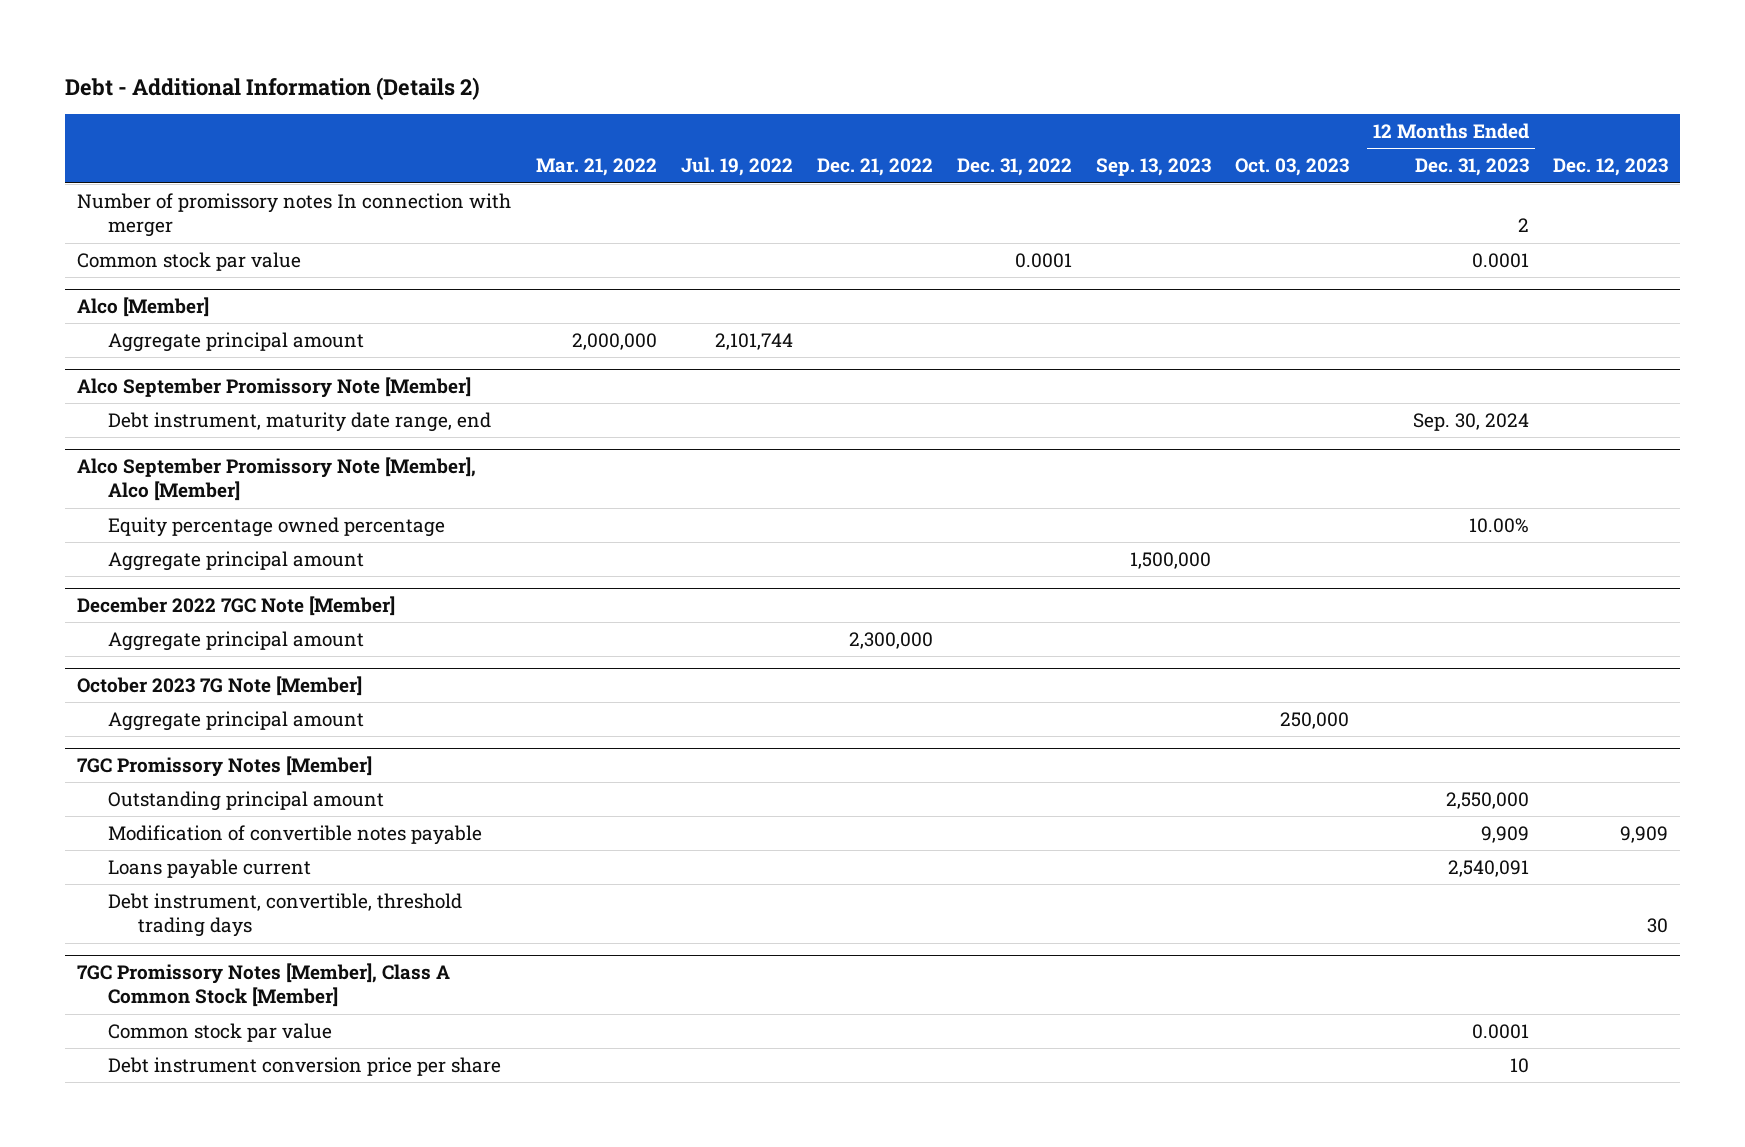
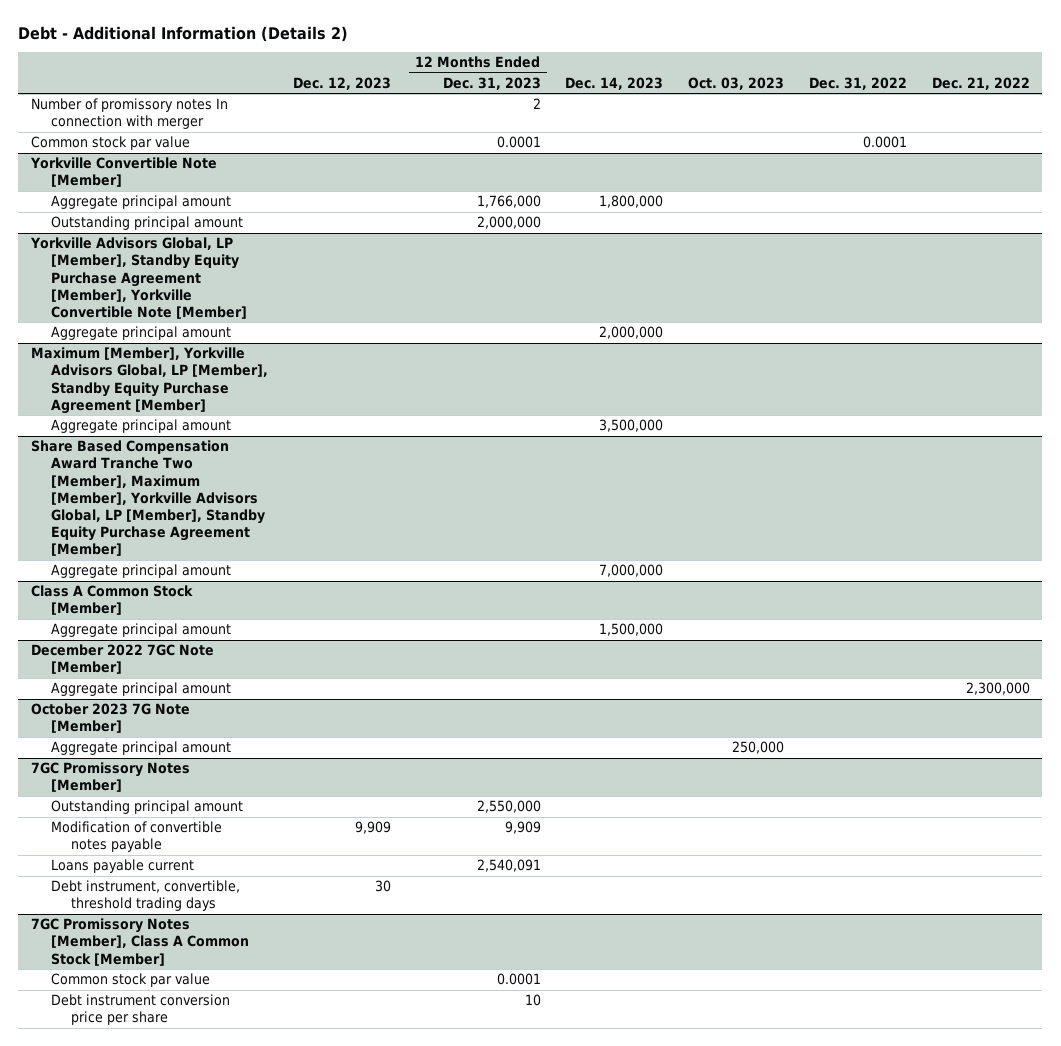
[535,158,657,177] Mar. 21, 2022 -> none
[680,157,793,177] Jul. 19, 2022 -> none
[1095,158,1211,177] Sep. 13, 2023 -> none
none -> [565,76,664,90] Dec. 14, 2023
[77,297,210,318] Alco [Member] -> none
[107,331,364,352] Aggregate principal amount -> none
[77,377,472,399] Alco September Promissory Note [Member] -> none
[107,411,491,432] Debt instrument, maturity date range, end -> none
[77,457,477,502] Alco September Promissory Note [Member], Alco [Member] -> none
[107,516,445,537] Equity percentage owned percentage -> none
[107,550,364,571] Aggregate principal amount -> none
none -> [29,157,217,188] Yorkville Convertible Note [Member]
none -> [50,195,231,210] Aggregate principal amount
none -> [50,216,243,231] Outstanding principal amount
none -> [29,237,247,320] Yorkville Advisors Global, LP [Member], Standby Equity Purchase Agreement [Member], Yorkville Convertible Note [Member]
none -> [50,326,231,341] Aggregate principal amount
none -> [30,347,268,414] Maximum [Member], Yorkville Advisors Global, LP [Member], Standby Equity Purchase Agreement [Member]
none -> [50,419,231,434] Aggregate principal amount
none -> [30,440,265,557] Share Based Compensation Award Tranche Two [Member], Maximum [Member], Yorkville Advisors Global, LP [Member], Standby Equity Purchase Agreement [Member]
none -> [50,564,231,579] Aggregate principal amount
none -> [30,585,193,616] Class A Common Stock [Member]
none -> [50,623,231,638] Aggregate principal amount

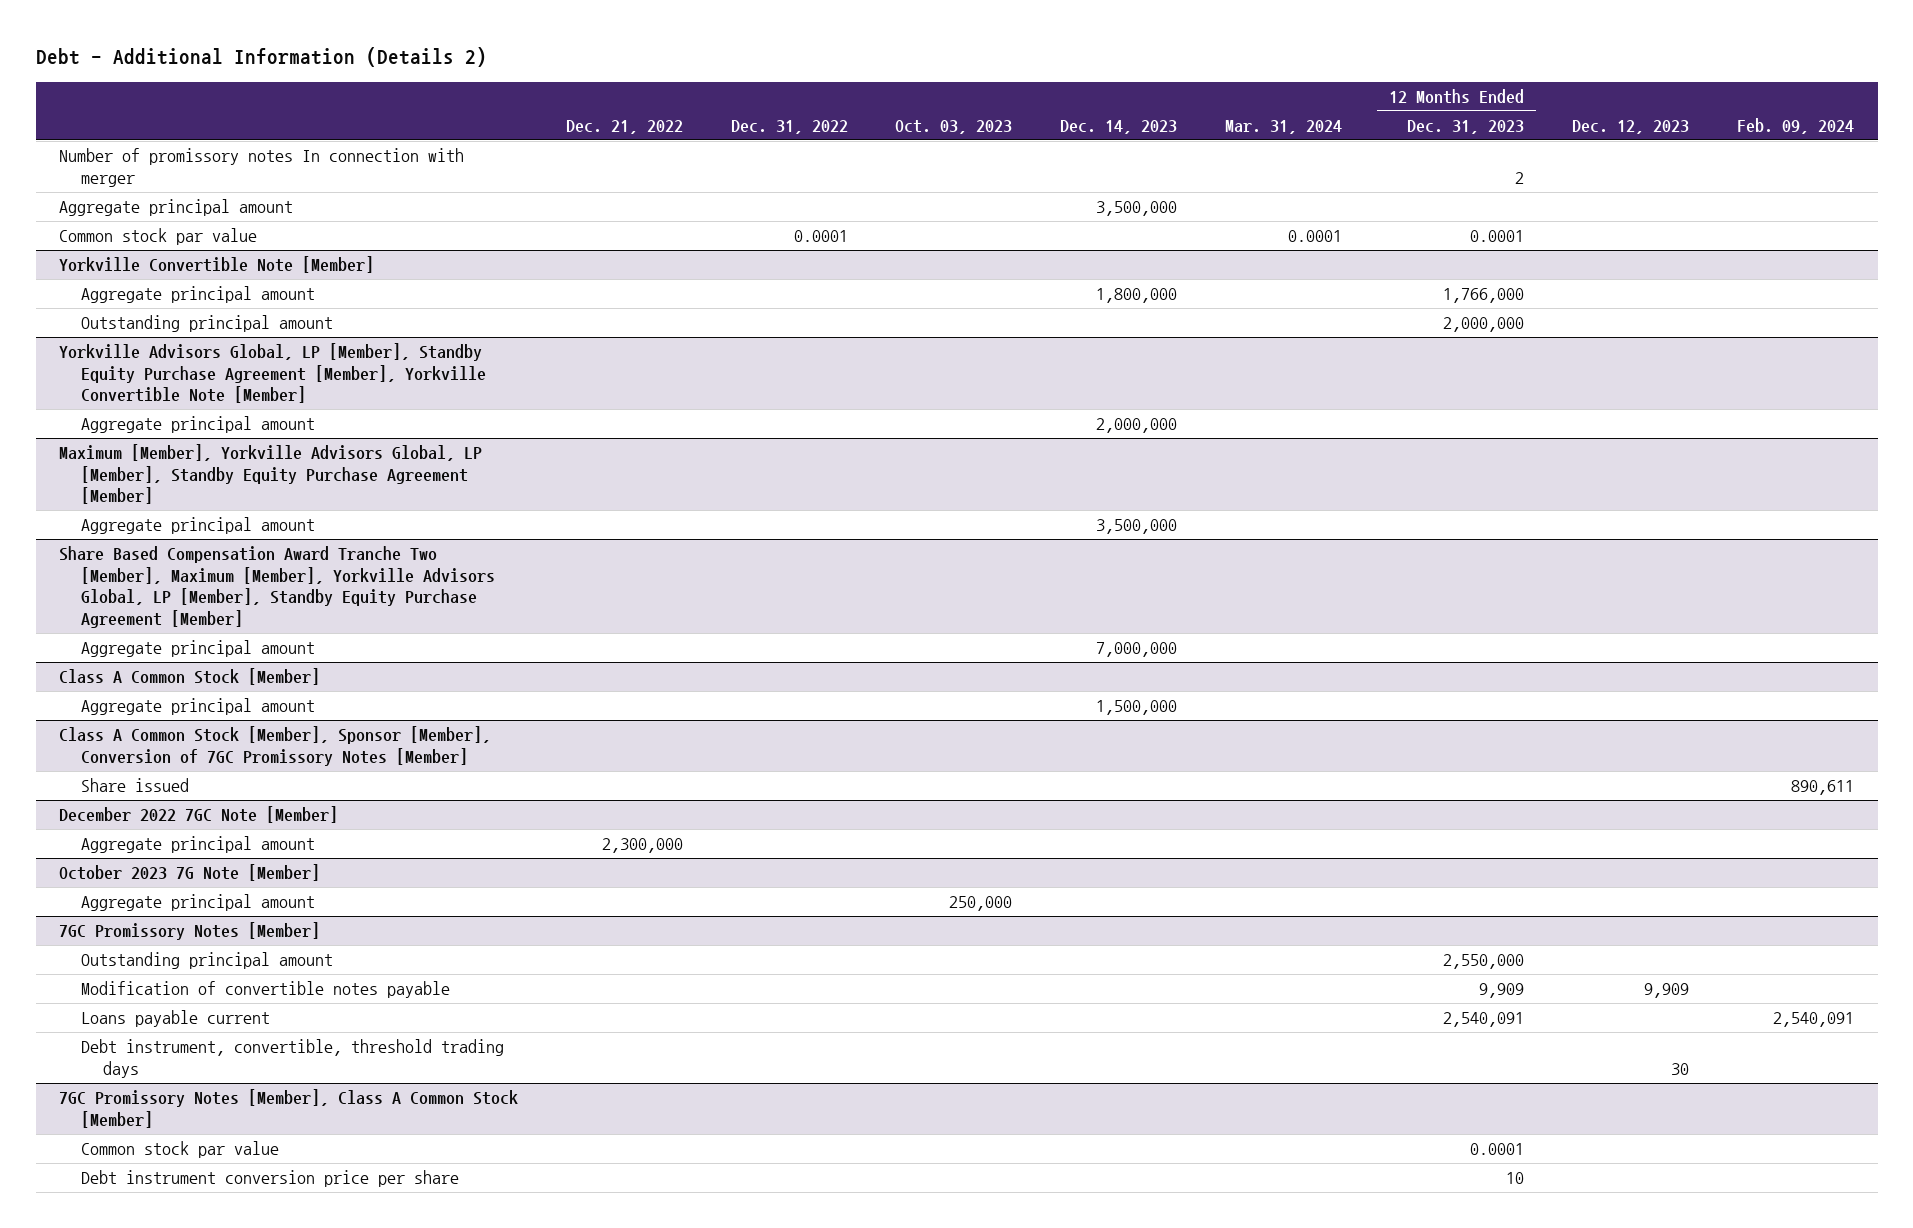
none -> [1224,119,1342,134] Mar. 31, 2024
none -> [1736,117,1854,134] Feb. 09, 2024
none -> [59,199,294,217] Aggregate principal amount
none -> [59,726,492,766] Class A Common Stock [Member], Sponsor [Member], Conversion of 7GC Promissory Notes [Member]
none -> [80,778,189,793] Share issued

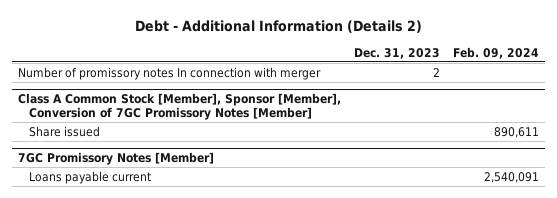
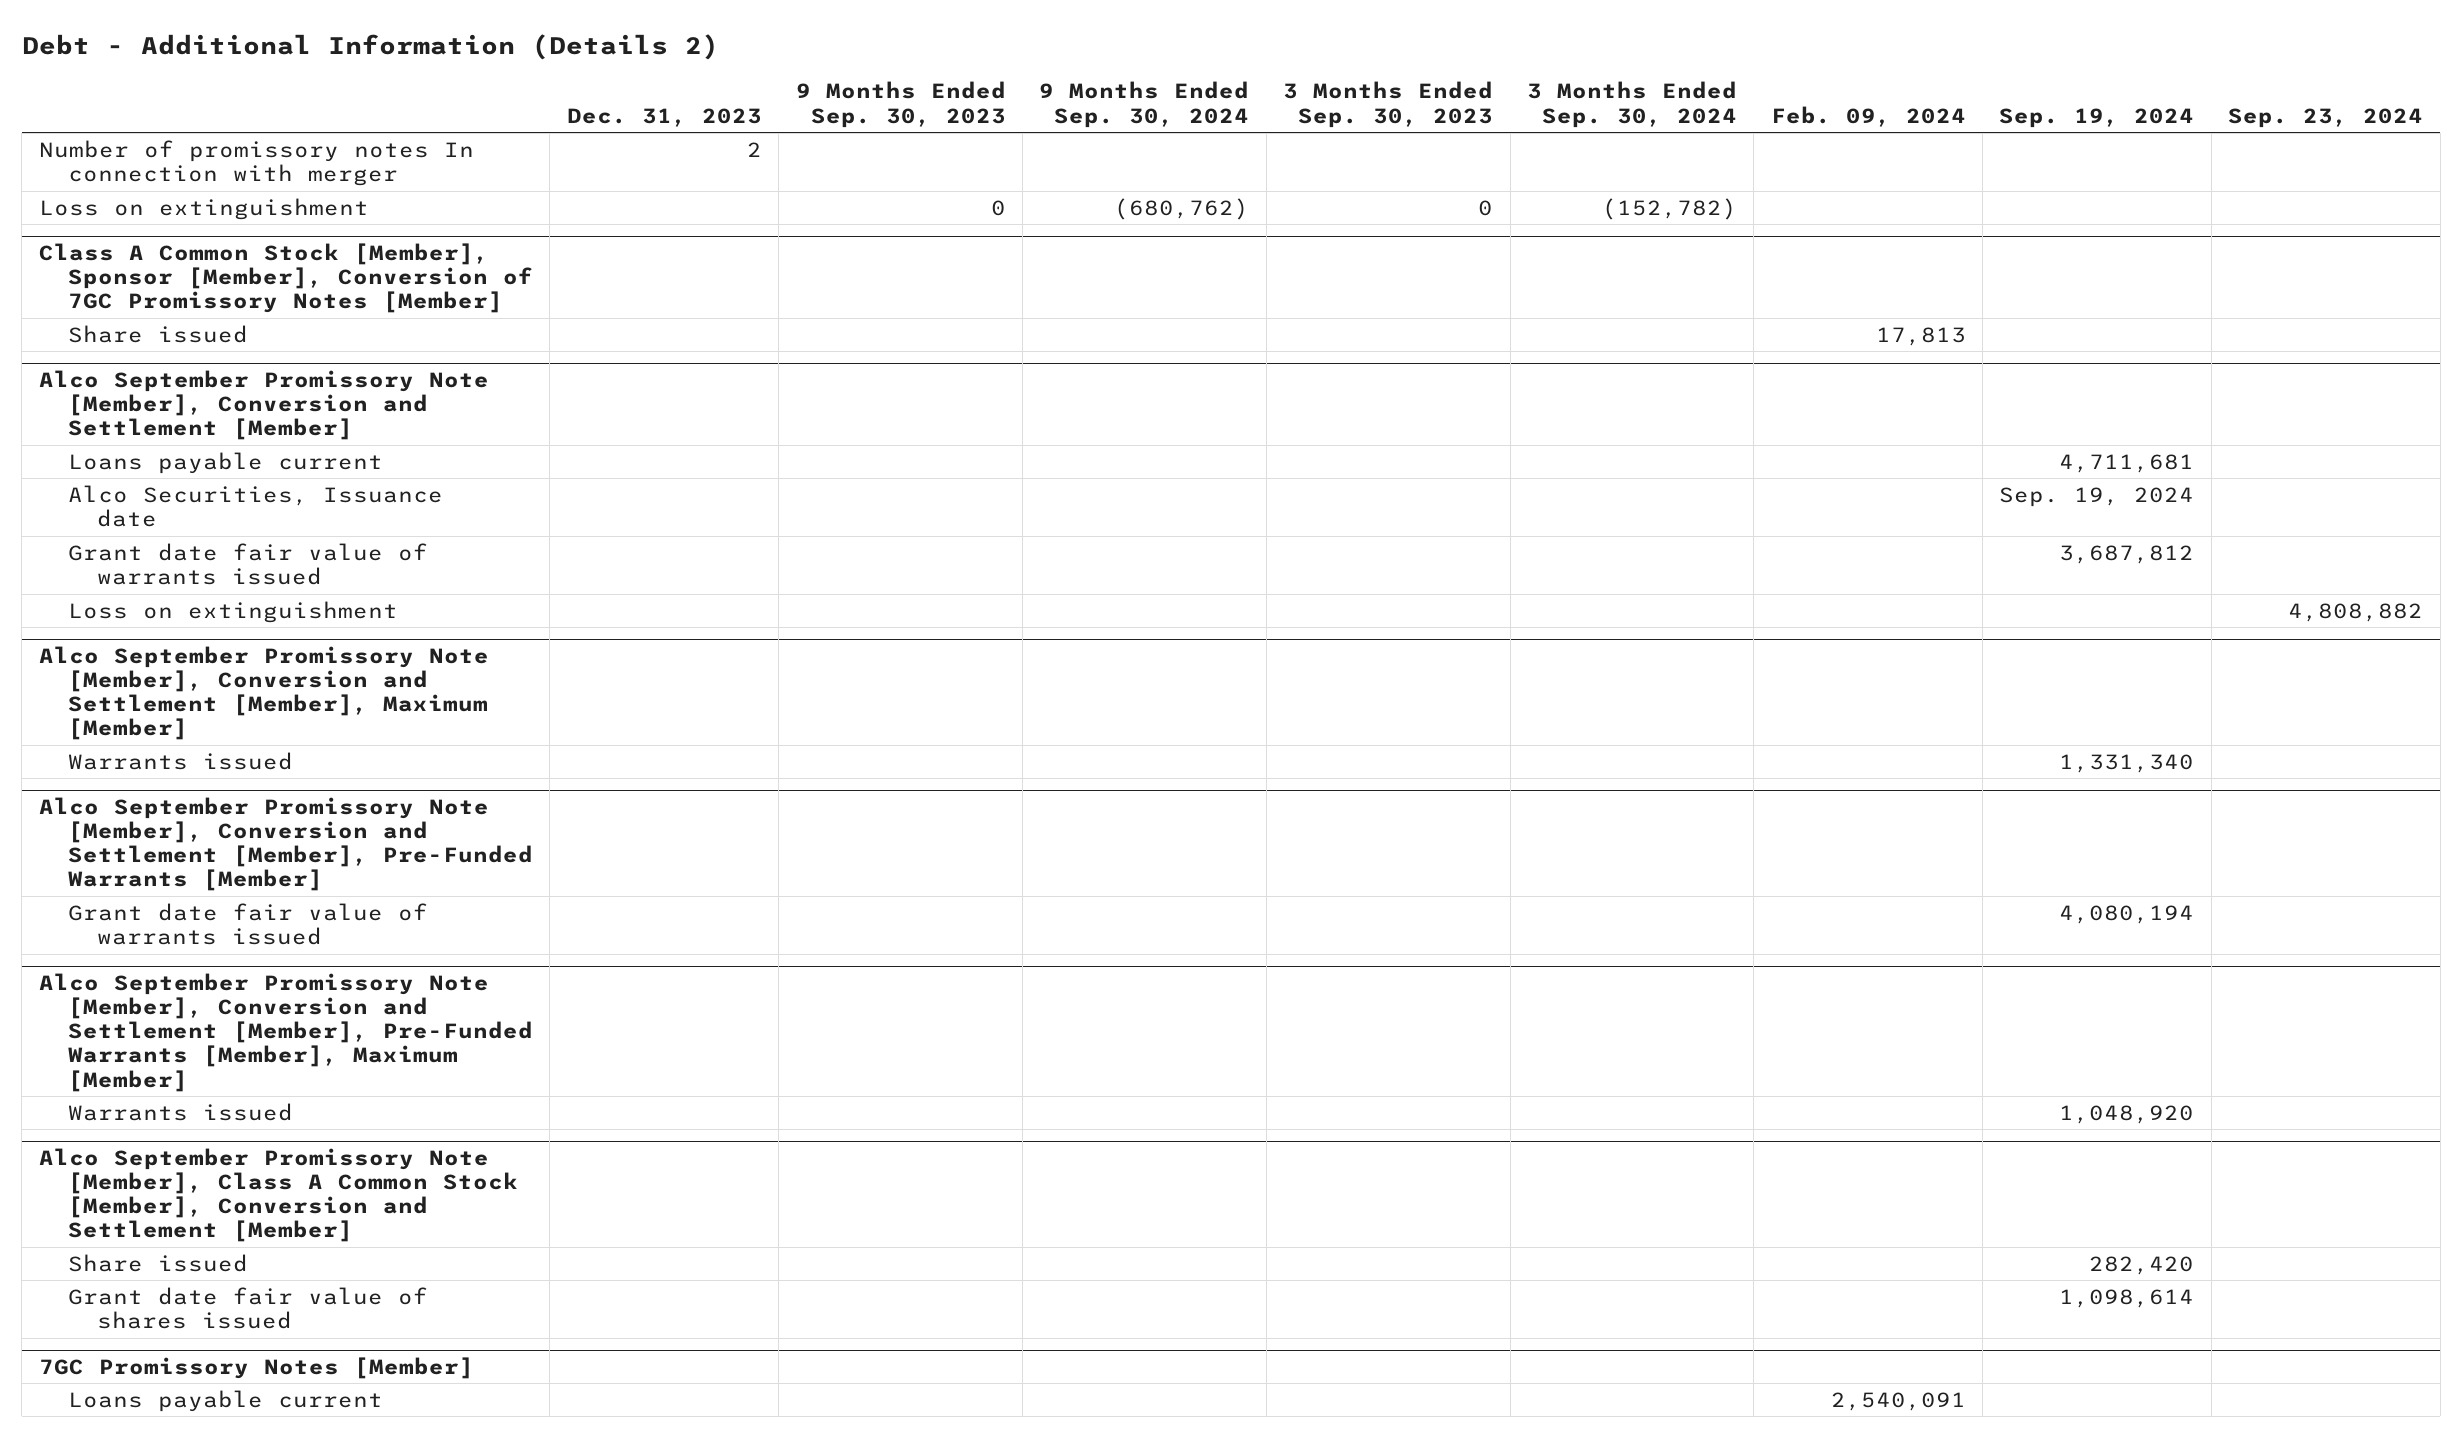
none -> [795,81,1006,128] 9 Months Ended Sep. 30, 2023
none -> [1039,81,1250,128] 9 Months Ended Sep. 30, 2024
none -> [1283,81,1494,128] 3 Months Ended Sep. 30, 2023
none -> [1526,81,1737,128] 3 Months Ended Sep. 30, 2024
none -> [1999,107,2195,128] Sep. 19, 2024
none -> [2228,107,2424,128] Sep. 23, 2024
none -> [38,197,369,220] Loss on extinguishment
[494,126,540,138] 890,611 -> [1875,326,1966,346] 17,813
none -> [38,369,489,441] Alco September Promissory Note [Member], Conversion and Settlement [Member]
none -> [67,451,383,474] Loans payable current
none -> [67,484,443,528] Alco Securities, Issuance date
none -> [67,542,428,586] Grant date fair value of warrants issued
none -> [67,600,398,623] Loss on extinguishment
none -> [38,645,489,741] Alco September Promissory Note [Member], Conversion and Settlement [Member], Maximum [Member]
none -> [67,751,293,770] Warrants issued
none -> [38,796,533,892] Alco September Promissory Note [Member], Conversion and Settlement [Member], Pre-Funded Warrants [Member]
none -> [67,902,428,946] Grant date fair value of warrants issued
none -> [38,972,533,1092] Alco September Promissory Note [Member], Conversion and Settlement [Member], Pre-Funded Warrants [Member], Maximum [Member]
none -> [67,1102,293,1121] Warrants issued
none -> [38,1147,518,1243] Alco September Promissory Note [Member], Class A Common Stock [Member], Conversion and Settlement [Member]
none -> [67,1253,248,1272] Share issued
none -> [67,1286,428,1330] Grant date fair value of shares issued

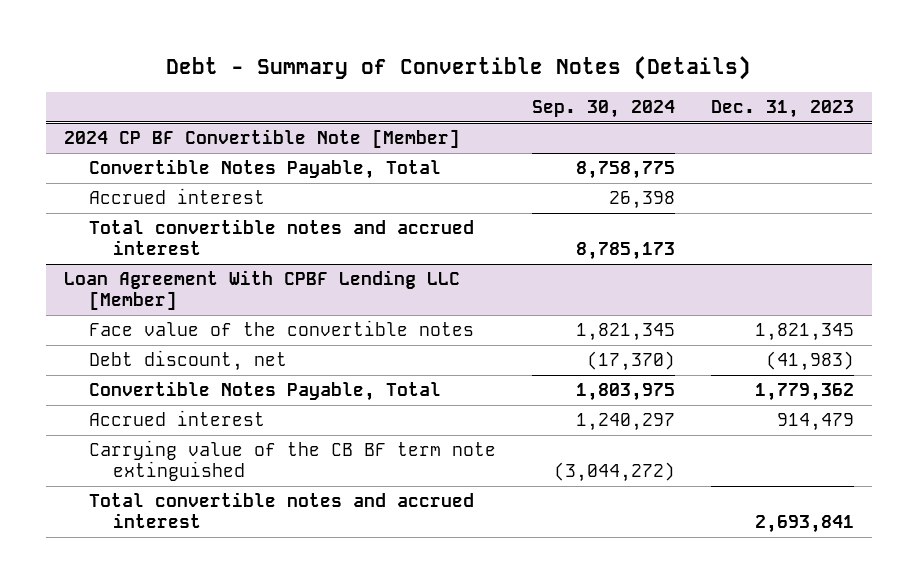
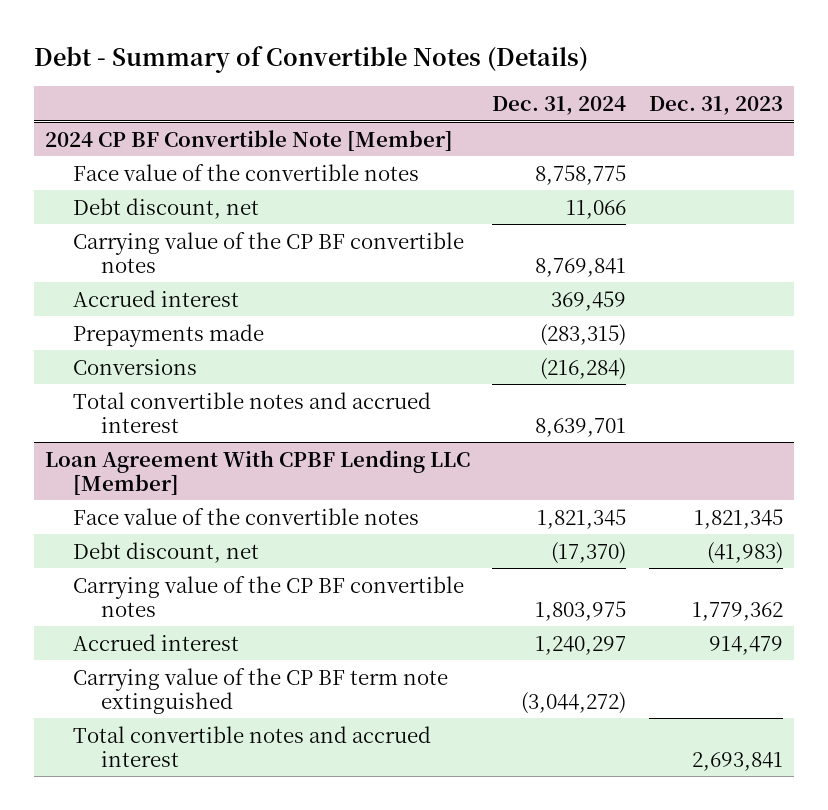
[531,100,675,119] Sep. 30, 2024 -> none
none -> [492,95,627,115] Dec. 31, 2024
none -> [73,163,420,181] Face value of the convertible notes
none -> [73,197,260,219] Debt discount, net
[88,159,441,180] Convertible Notes Payable, Total -> [73,231,465,273] Carrying value of the CP BF convertible notes
none -> [73,323,265,347] Prepayments made
none -> [73,358,198,375] Conversions
[88,381,441,402] Convertible Notes Payable, Total -> [73,575,465,617] Carrying value of the CP BF convertible notes
[88,440,496,482] Carrying value of the CB BF term note extinguished -> [73,667,449,714] Carrying value of the CP BF term note extinguished

